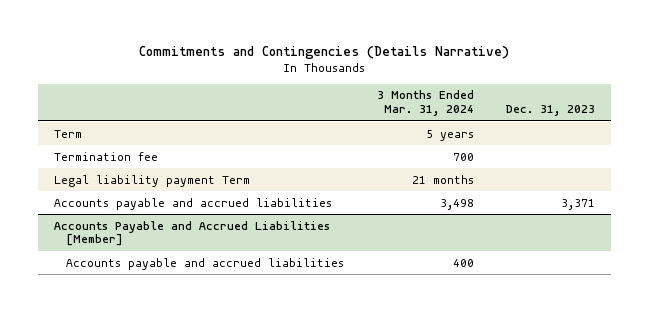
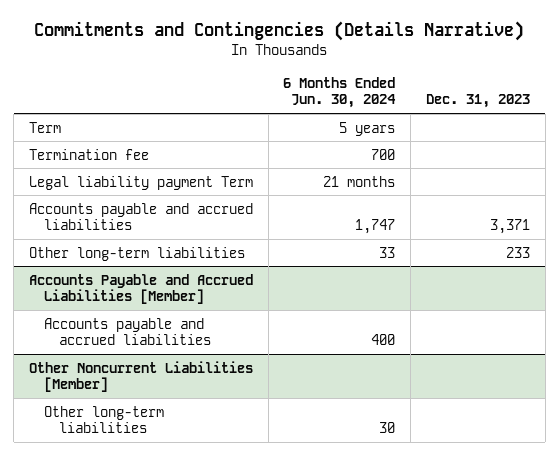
[376,90,474,117] 3 Months Ended Mar. 31, 2024 -> none
none -> [283,76,397,109] 6 Months Ended Jun. 30, 2024
none -> [29,246,246,261] Other long-term liabilities
none -> [29,360,254,393] Other Noncurrent Liabilities [Member]
none -> [43,405,164,434] Other long-term liabilities

